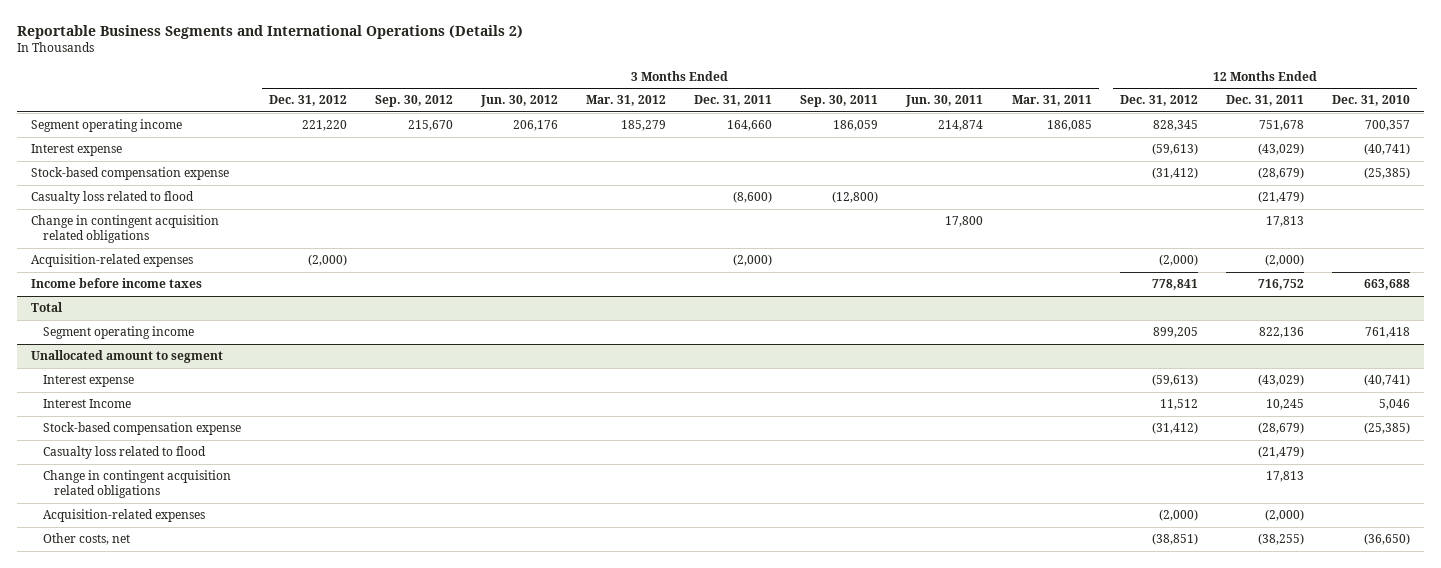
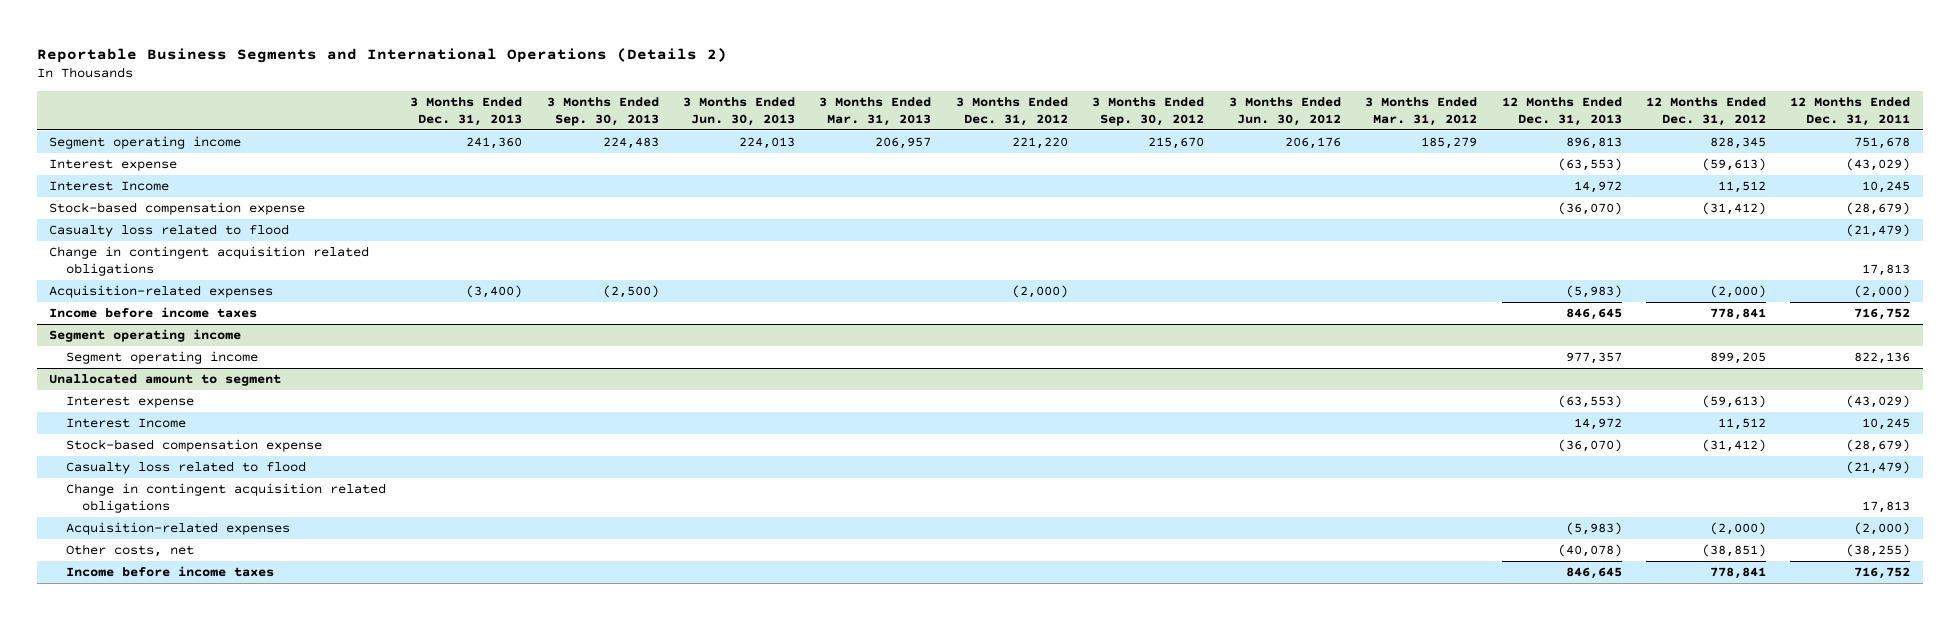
[694,95,773,107] Dec. 31, 2011 -> none
[800,95,879,108] Sep. 30, 2011 -> none
[905,95,984,108] Jun. 30, 2011 -> none
[1011,95,1092,107] Mar. 31, 2011 -> none
[1331,95,1410,107] Dec. 31, 2010 -> none
none -> [410,96,523,126] 3 Months Ended Dec. 31, 2013
none -> [546,96,659,126] 3 Months Ended Sep. 30, 2013
none -> [683,96,796,126] 3 Months Ended Jun. 30, 2013
none -> [819,96,932,126] 3 Months Ended Mar. 31, 2013
none -> [1501,96,1622,126] 12 Months Ended Dec. 31, 2013
none -> [49,181,170,192] Interest Income
[31,302,64,313] Total -> none
none -> [49,329,242,343] Segment operating income
none -> [65,566,274,578] Income before income taxes

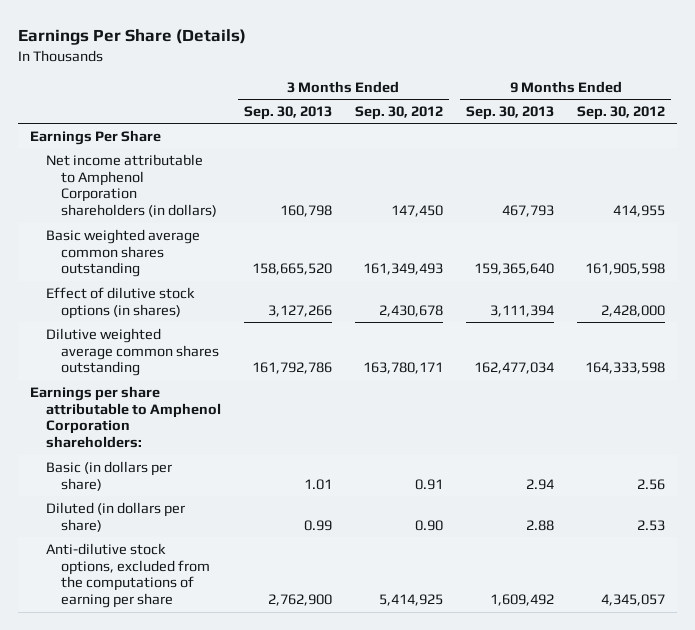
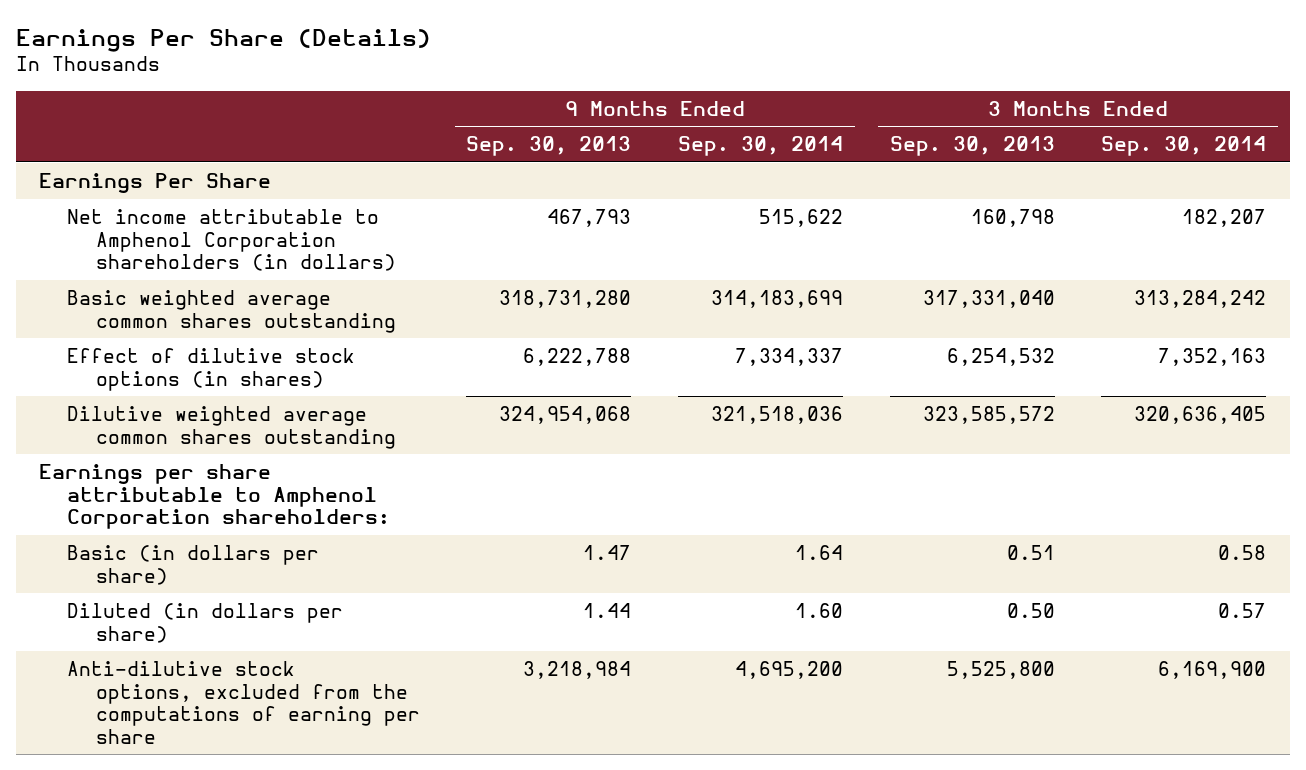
[354,106,443,121] Sep. 30, 2012 -> none
[577,106,666,121] Sep. 30, 2012 -> none
none -> [678,136,844,157] Sep. 30, 2014
none -> [1101,136,1267,157] Sep. 30, 2014
[251,263,332,276] 158,665,520 -> [922,290,1055,309] 317,331,040
[474,263,555,276] 159,365,640 -> [499,290,632,309] 318,731,280
[267,304,332,317] 3,127,266 -> [946,348,1055,367] 6,254,532
[490,304,555,317] 3,111,394 -> [523,348,632,367] 6,222,788
[251,362,332,375] 161,792,786 -> [922,406,1055,425] 323,585,572
[474,362,555,375] 162,477,034 -> [499,406,632,425] 324,954,068
[303,478,332,490] 1.01 -> [1006,545,1055,561] 0.51
[526,478,555,490] 2.94 -> [583,545,632,561] 1.47
[303,519,332,531] 0.99 -> [1006,603,1055,619] 0.50
[526,519,555,531] 2.88 -> [583,603,632,619] 1.44
[267,594,332,607] 2,762,900 -> [946,661,1055,680] 5,525,800
[490,594,555,607] 1,609,492 -> [523,661,632,680] 3,218,984

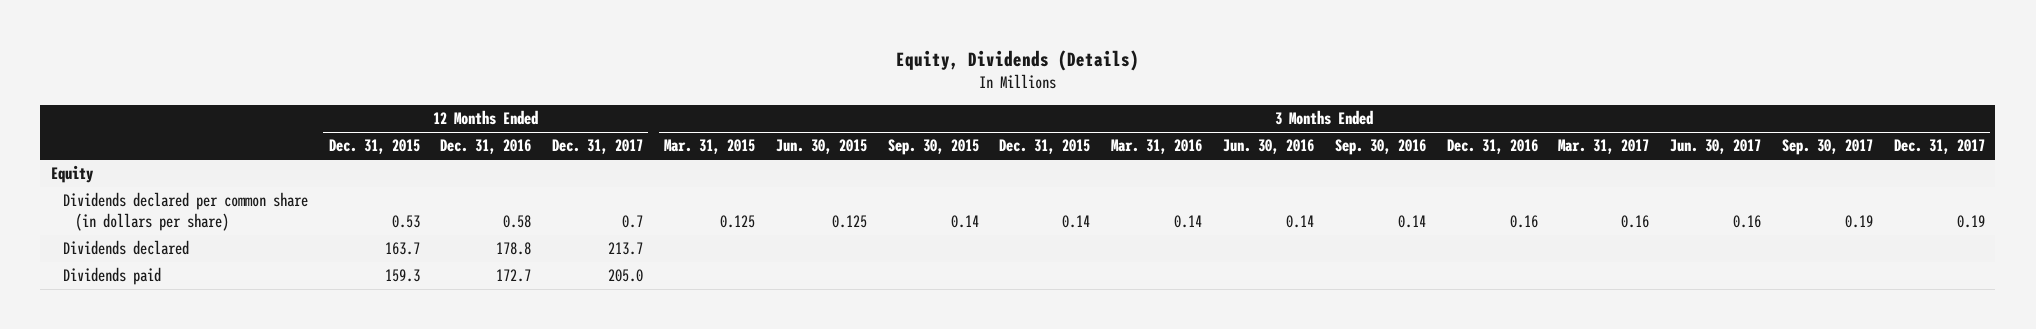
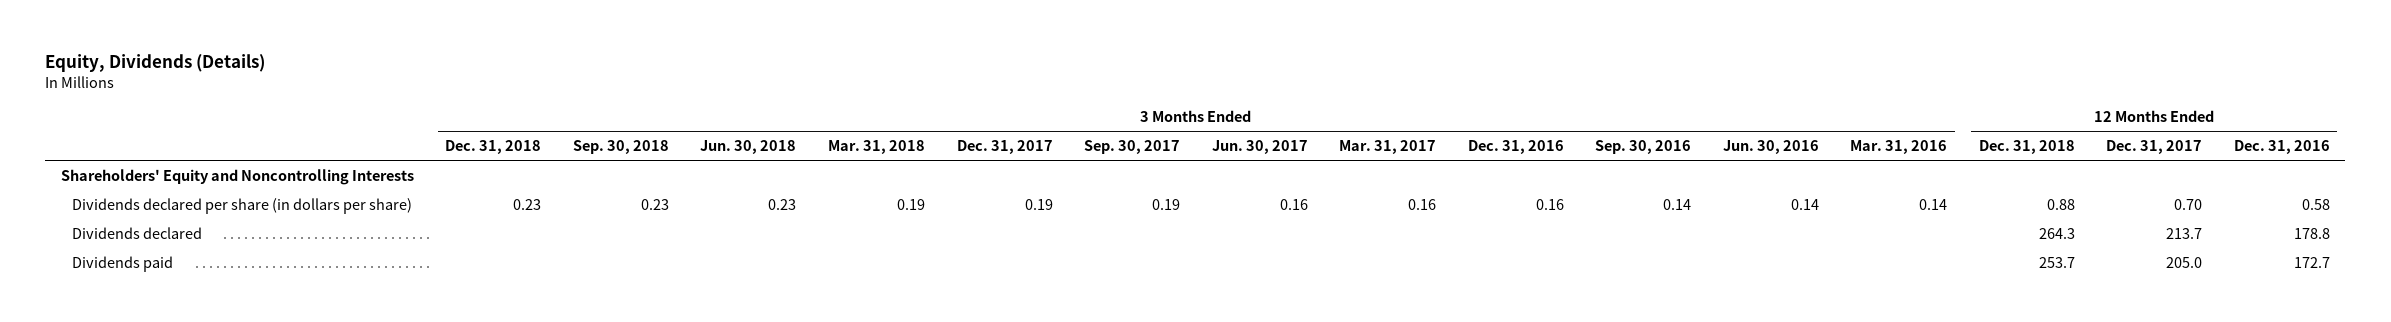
[328,139,420,155] Dec. 31, 2015 -> none
[664,139,756,155] Mar. 31, 2015 -> none
[775,139,867,155] Jun. 30, 2015 -> none
[887,139,979,156] Sep. 30, 2015 -> none
[999,139,1091,155] Dec. 31, 2015 -> none
none -> [445,140,542,155] Dec. 31, 2018
none -> [572,140,669,155] Sep. 30, 2018
none -> [700,140,797,155] Jun. 30, 2018
none -> [828,140,926,155] Mar. 31, 2018
none -> [1978,140,2075,155] Dec. 31, 2018
[50,165,93,184] Equity -> none
none -> [60,168,414,185] Shareholders' Equity and Noncontrolling Interests
[62,192,308,232] Dividends declared per common share (in dollars per share) -> [72,197,413,214] Dividends declared per share (in dollars per share)
[622,215,644,229] 0.7 -> [2174,198,2203,210] 0.70

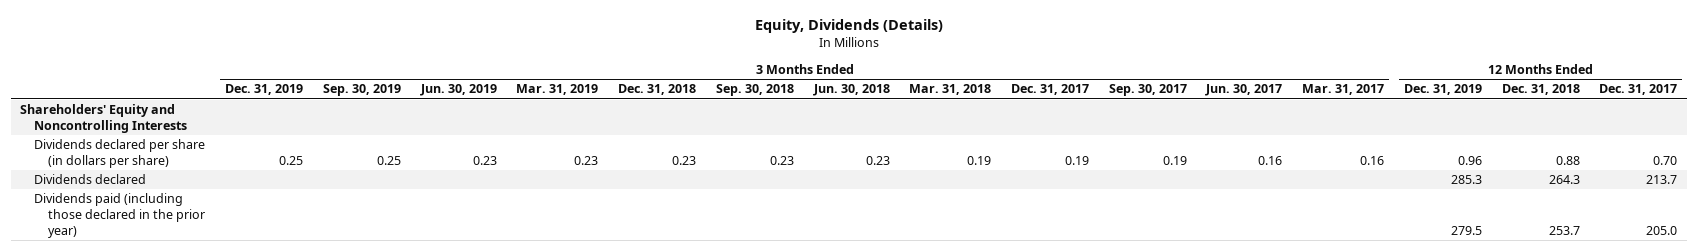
[1467,140,1564,155] Dec. 31, 2016 -> none
[1595,140,1692,155] Sep. 30, 2016 -> none
[1722,140,1819,155] Jun. 30, 2016 -> none
[1850,140,1948,155] Mar. 31, 2016 -> none
[2233,140,2330,155] Dec. 31, 2016 -> none
none -> [225,84,304,96] Dec. 31, 2019
none -> [322,84,401,97] Sep. 30, 2019
none -> [419,84,497,97] Jun. 30, 2019
none -> [516,84,599,96] Mar. 31, 2019
none -> [1403,84,1482,96] Dec. 31, 2019
[72,255,174,272] Dividends paid -> [34,193,206,238] Dividends paid (including those declared in the prior year)

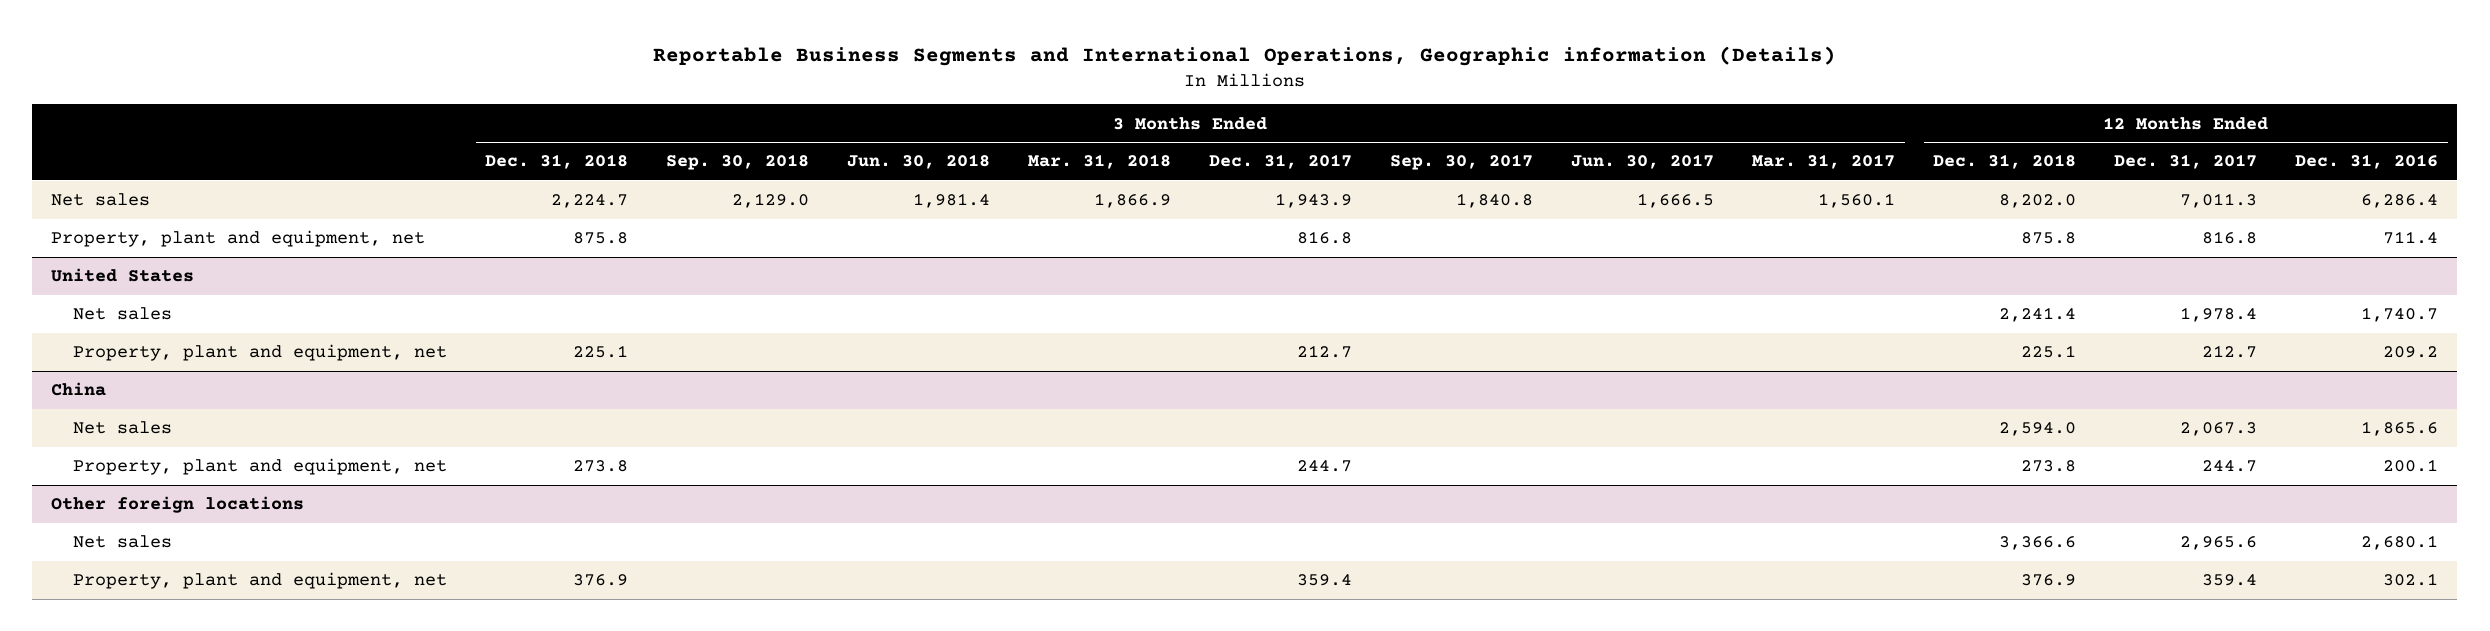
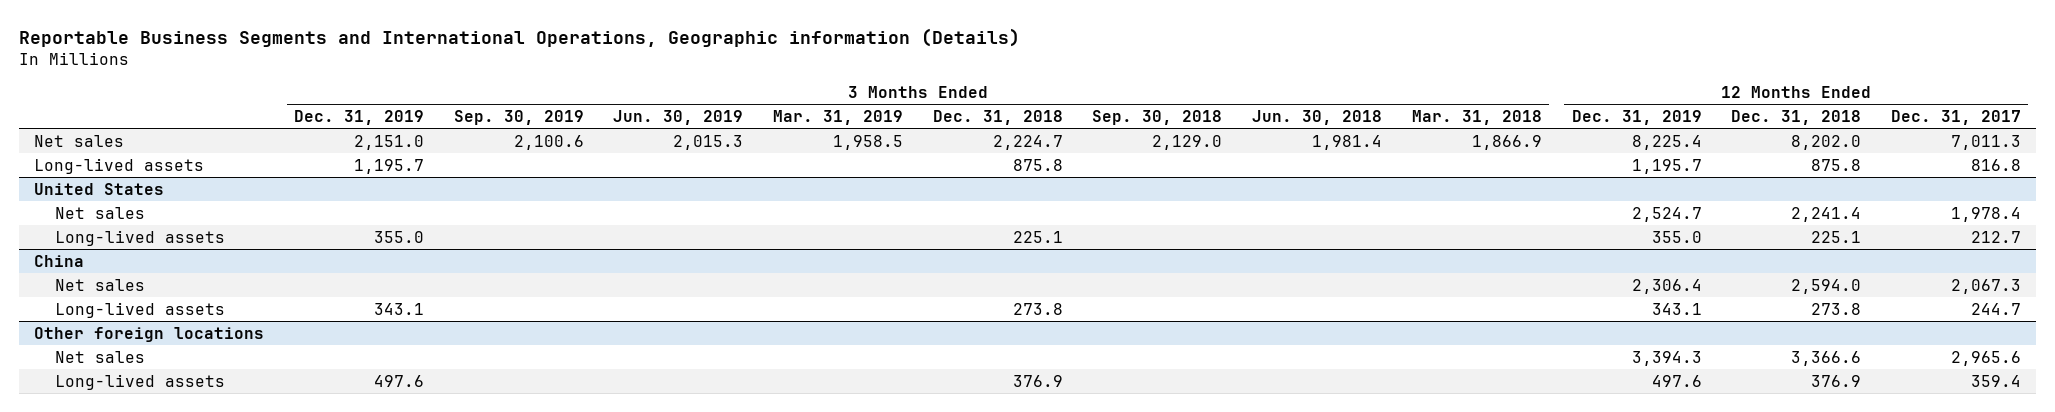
[1209,154,1353,170] Dec. 31, 2017 -> none
[1390,154,1534,171] Sep. 30, 2017 -> none
[1571,154,1715,170] Jun. 30, 2017 -> none
[1752,154,1896,170] Mar. 31, 2017 -> none
[2295,154,2439,170] Dec. 31, 2016 -> none
none -> [293,109,424,125] Dec. 31, 2019
none -> [453,109,584,125] Sep. 30, 2019
none -> [613,109,744,125] Jun. 30, 2019
none -> [773,109,904,125] Mar. 31, 2019
none -> [1571,109,1702,125] Dec. 31, 2019
[51,230,426,248] Property, plant and equipment, net -> [34,157,205,174] Long-lived assets
[73,344,448,362] Property, plant and equipment, net -> [54,229,225,246] Long-lived assets
[73,458,448,476] Property, plant and equipment, net -> [54,301,225,318] Long-lived assets
[73,572,448,590] Property, plant and equipment, net -> [54,373,225,390] Long-lived assets

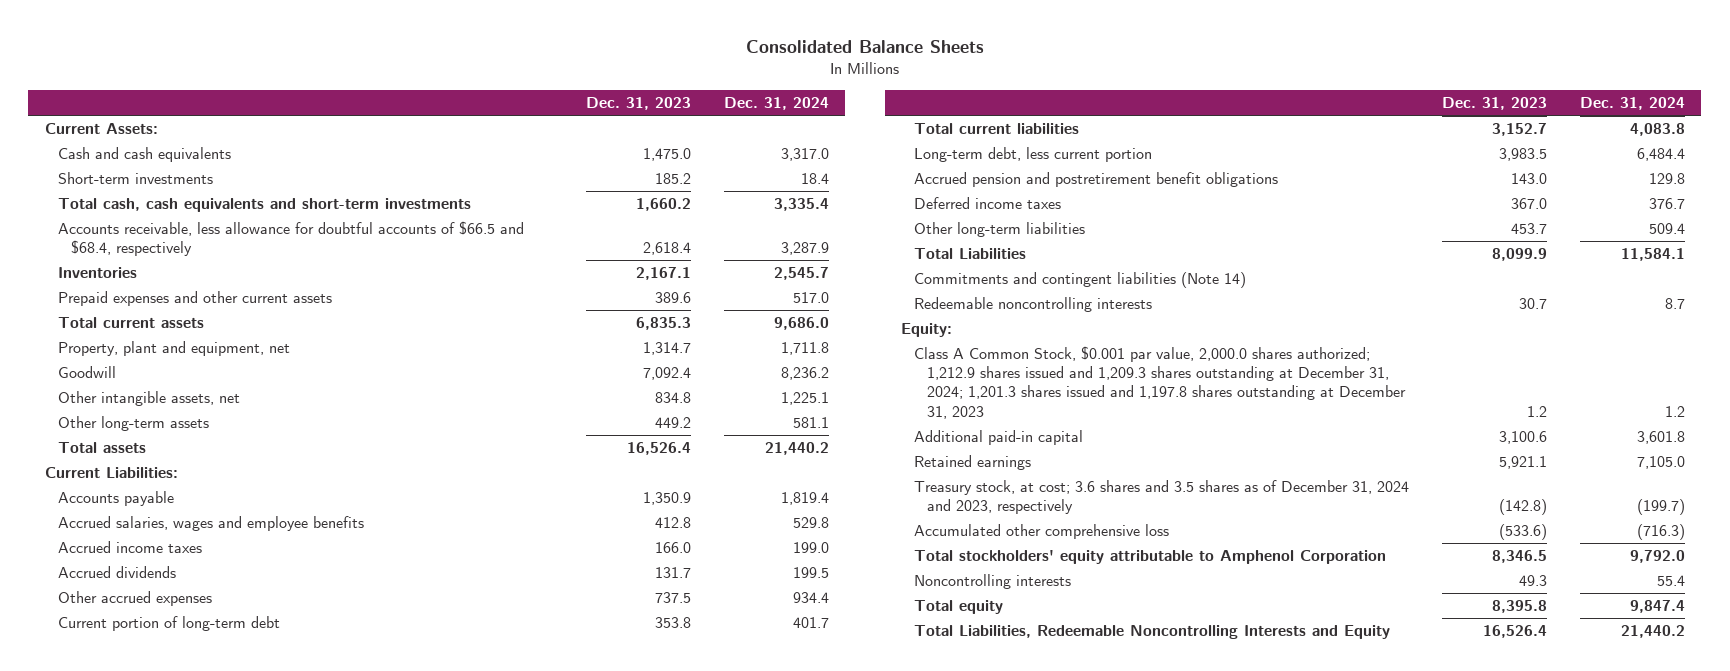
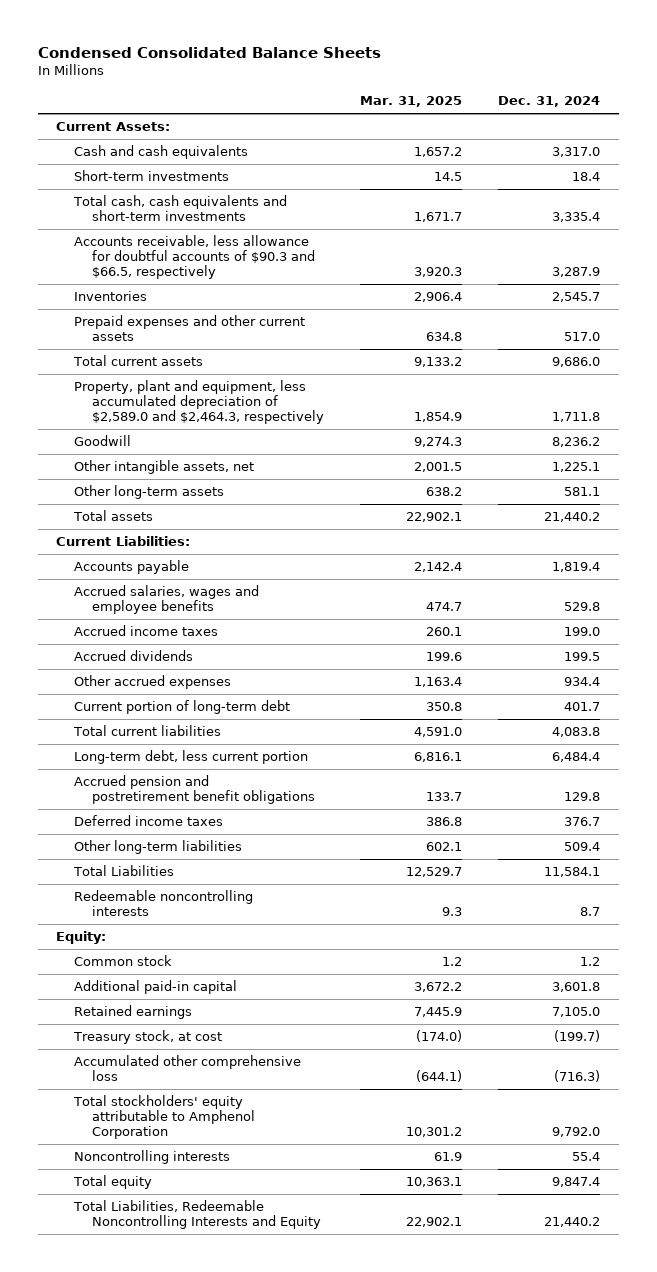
[745,39,984,53] Consolidated Balance Sheets -> [38,47,382,59] Condensed Consolidated Balance Sheets
[585,97,691,111] Dec. 31, 2023 -> none
none -> [360,96,463,108] Mar. 31, 2025
[57,221,524,257] Accounts receivable, less allowance for doubtful accounts of $66.5 and $68.4, respectively -> [74,235,315,280] Accounts receivable, less allowance for doubtful accounts of $90.3 and $66.5, respectively
[57,341,290,357] Property, plant and equipment, net -> [74,380,324,425] Property, plant and equipment, less accumulated depreciation of $2,589.0 and $2,464.3, respectively
[914,272,1247,289] Commitments and contingent liabilities (Note 14) -> none
[914,346,1407,419] Class A Common Stock, $0.001 par value, 2,000.0 shares authorized; 1,212.9 shares issued and 1,209.3 shares outstanding at December 31, 2024; 1,201.3 shares issued and 1,197.8 shares outstanding at December 31, 2023 -> [74,955,173,967] Common stock
[914,480,1410,515] Treasury stock, at cost; 3.6 shares and 3.5 shares as of December 31, 2024 and 2023, respectively -> [73,1030,223,1045] Treasury stock, at cost

